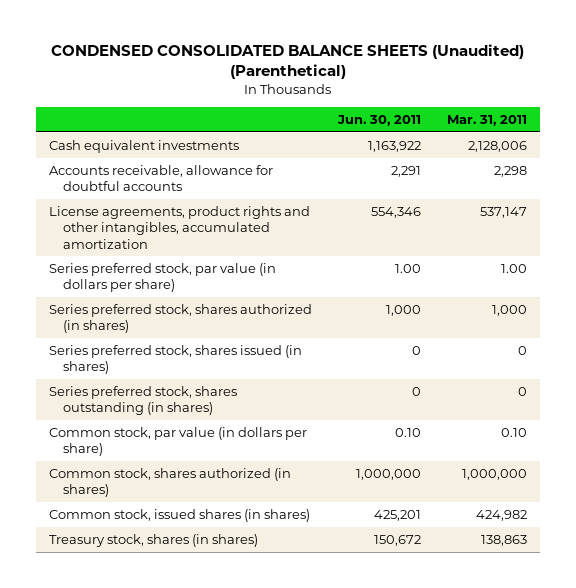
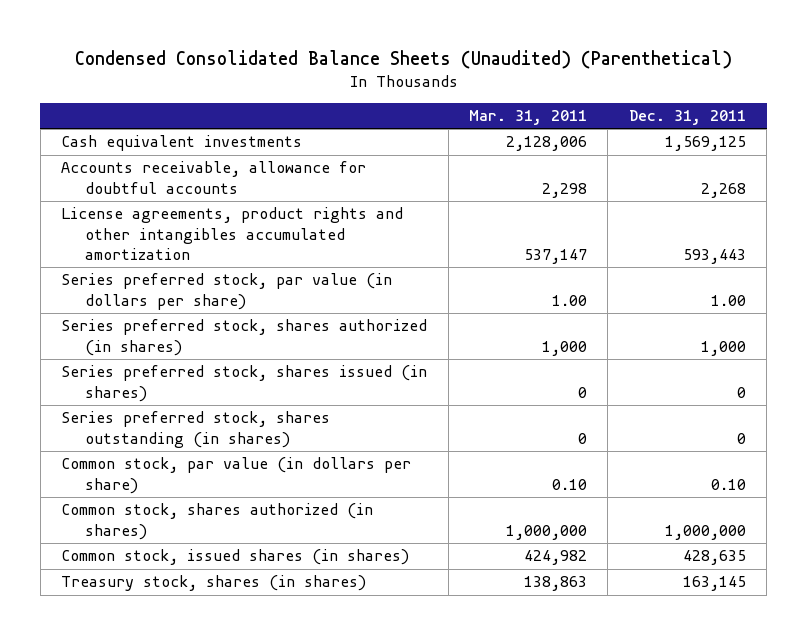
[50,44,524,80] CONDENSED CONSOLIDATED BALANCE SHEETS (Unaudited) (Parenthetical) -> [74,50,732,70] Condensed Consolidated Balance Sheets (Unaudited) (Parenthetical)
[336,115,421,127] Jun. 30, 2011 -> none
none -> [628,110,746,126] Dec. 31, 2011
[48,205,310,249] License agreements, product rights and other intangibles, accumulated amortization -> [61,207,404,261] License agreements, product rights and other intangibles accumulated amortization

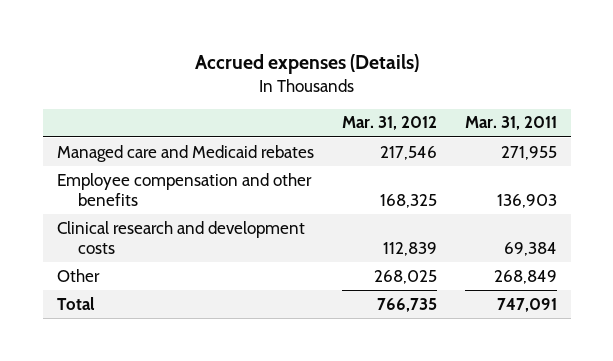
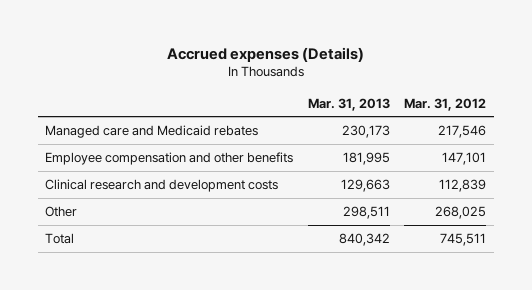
[464,116,557,131] Mar. 31, 2011 -> none
none -> [307,97,390,111] Mar. 31, 2013
[379,194,437,209] 168,325 -> [442,151,487,165] 147,101
[376,297,437,312] 766,735 -> [440,232,487,246] 745,511

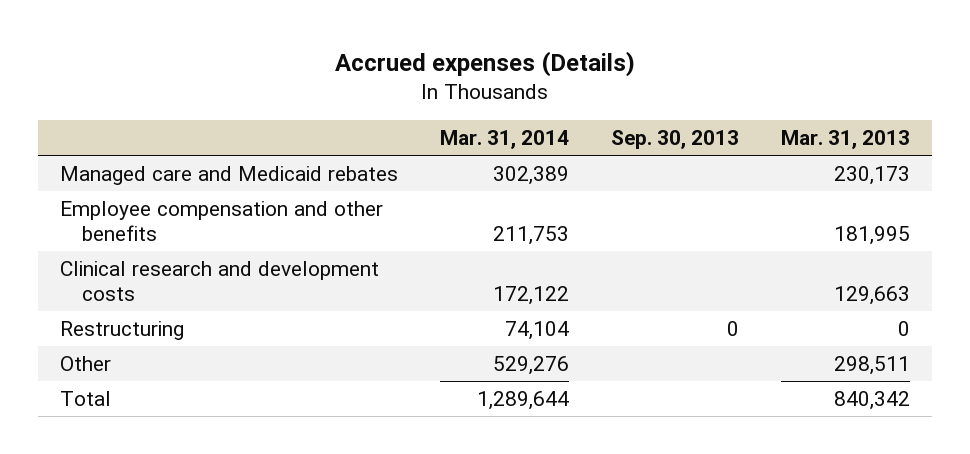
[404,97,487,111] Mar. 31, 2012 -> none
none -> [439,130,569,150] Mar. 31, 2014
none -> [611,130,740,150] Sep. 30, 2013
none -> [59,321,184,341] Restructuring

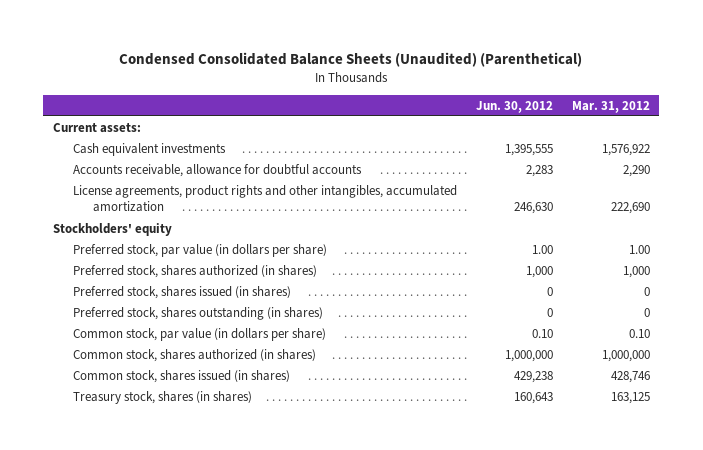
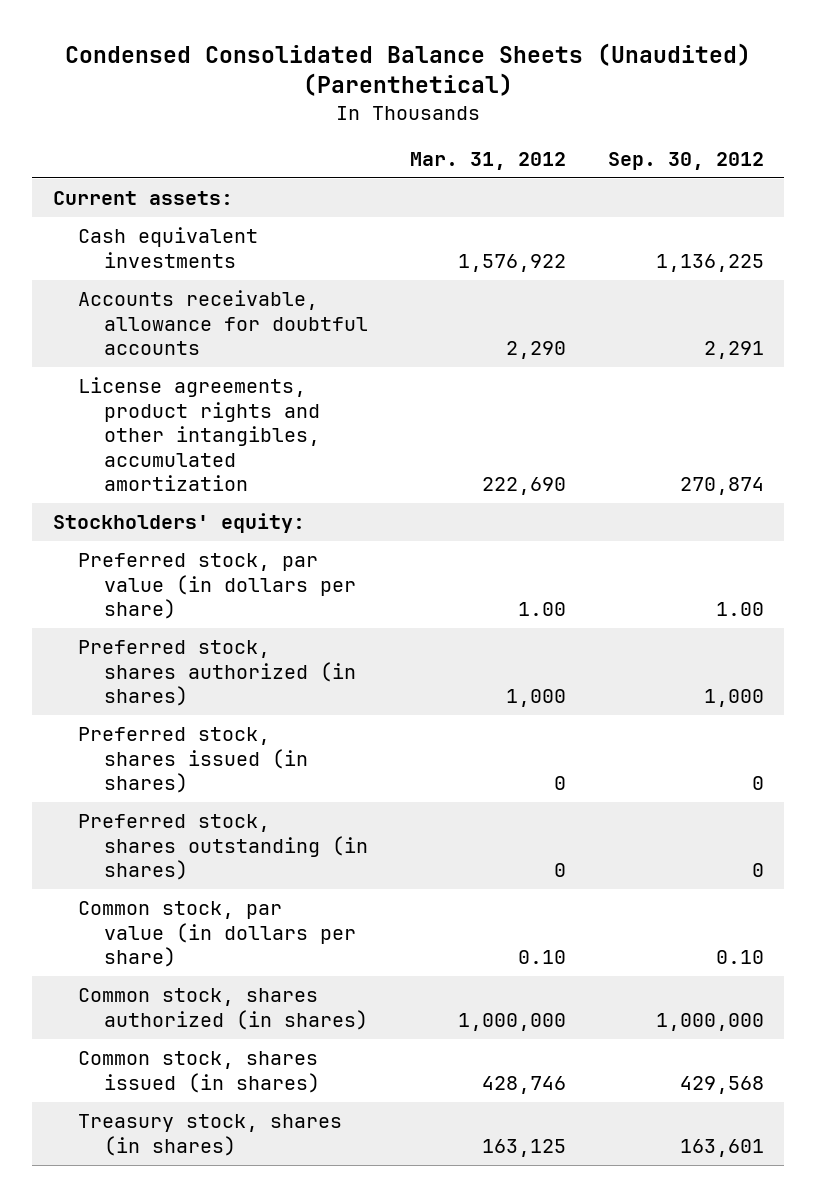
[475,100,553,113] Jun. 30, 2012 -> none
none -> [607,151,764,170] Sep. 30, 2012
[52,222,172,236] Stockholders' equity -> [52,513,305,534] Stockholders' equity:

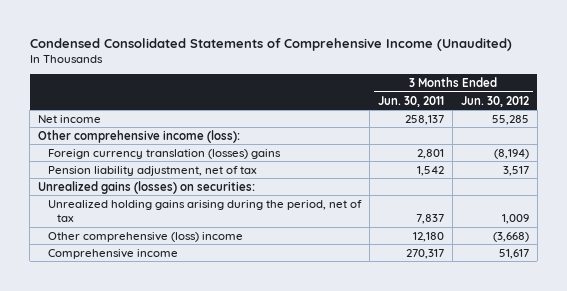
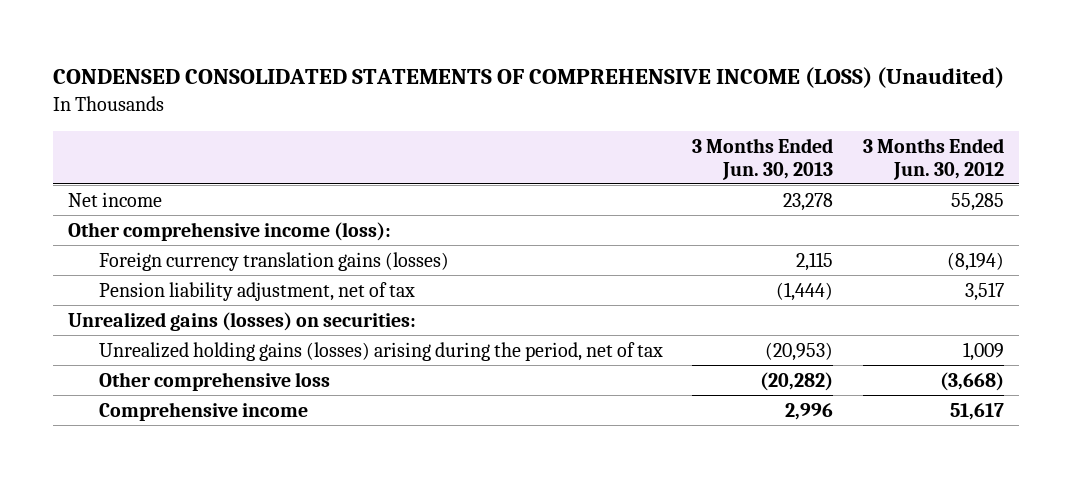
[29,37,512,51] Condensed Consolidated Statements of Comprehensive Income (Unaudited) -> [52,66,1004,88] CONDENSED CONSOLIDATED STATEMENTS OF COMPREHENSIVE INCOME (LOSS) (Unaudited)
[377,95,444,107] Jun. 30, 2011 -> none
none -> [692,137,834,180] 3 Months Ended Jun. 30, 2013
[47,148,281,159] Foreign currency translation (losses) gains -> [98,251,449,271] Foreign currency translation gains (losses)
[47,199,362,223] Unrealized holding gains arising during the period, net of tax -> [98,341,663,361] Unrealized holding gains (losses) arising during the period, net of tax
[47,231,243,242] Other comprehensive (loss) income -> [98,371,330,391] Other comprehensive loss

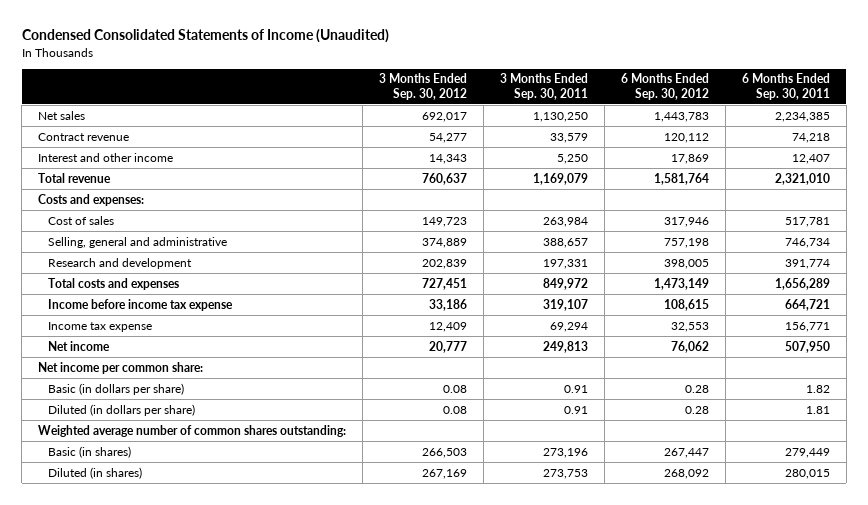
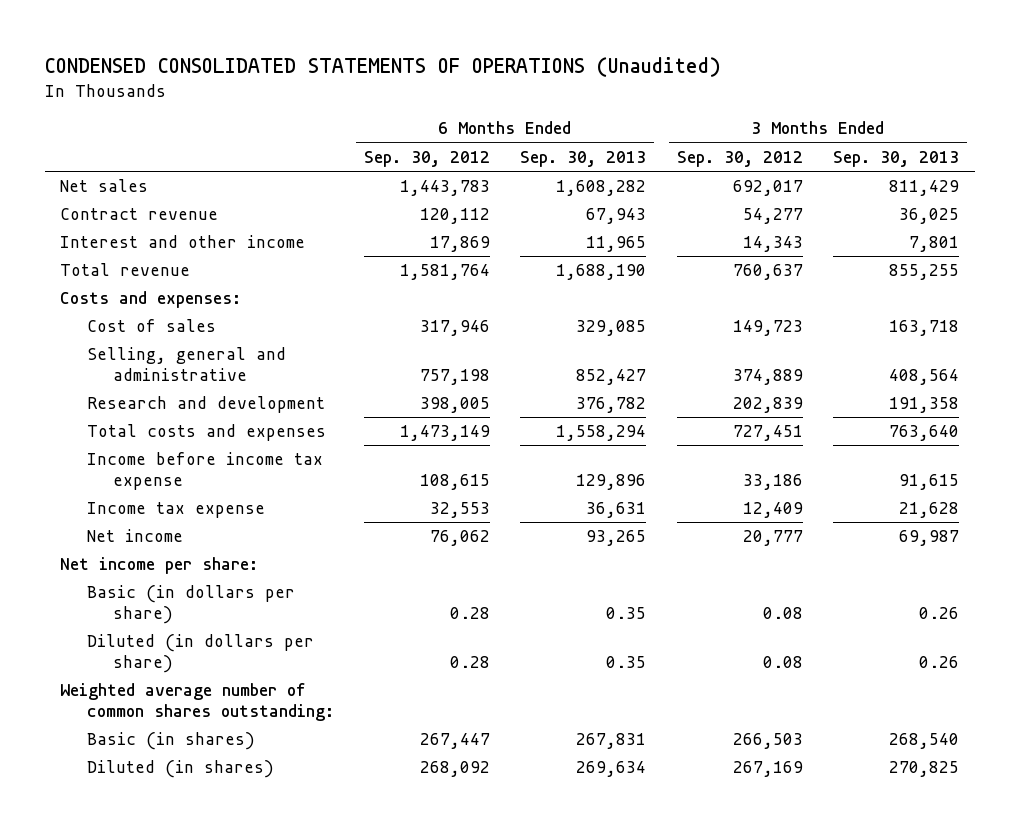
[21,29,389,44] Condensed Consolidated Statements of Income (Unaudited) -> [45,56,722,77] CONDENSED CONSOLIDATED STATEMENTS OF OPERATIONS (Unaudited)
[500,73,589,100] 3 Months Ended Sep. 30, 2011 -> none
[741,73,830,100] 6 Months Ended Sep. 30, 2011 -> none
none -> [520,150,647,167] Sep. 30, 2013
none -> [833,150,960,167] Sep. 30, 2013
[38,361,204,374] Net income per common share: -> [60,557,259,575] Net income per share:

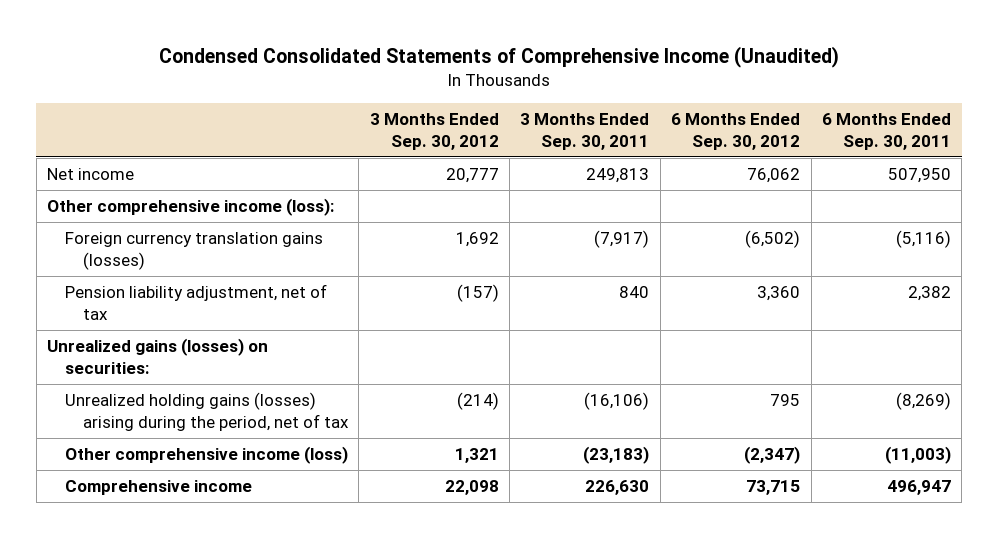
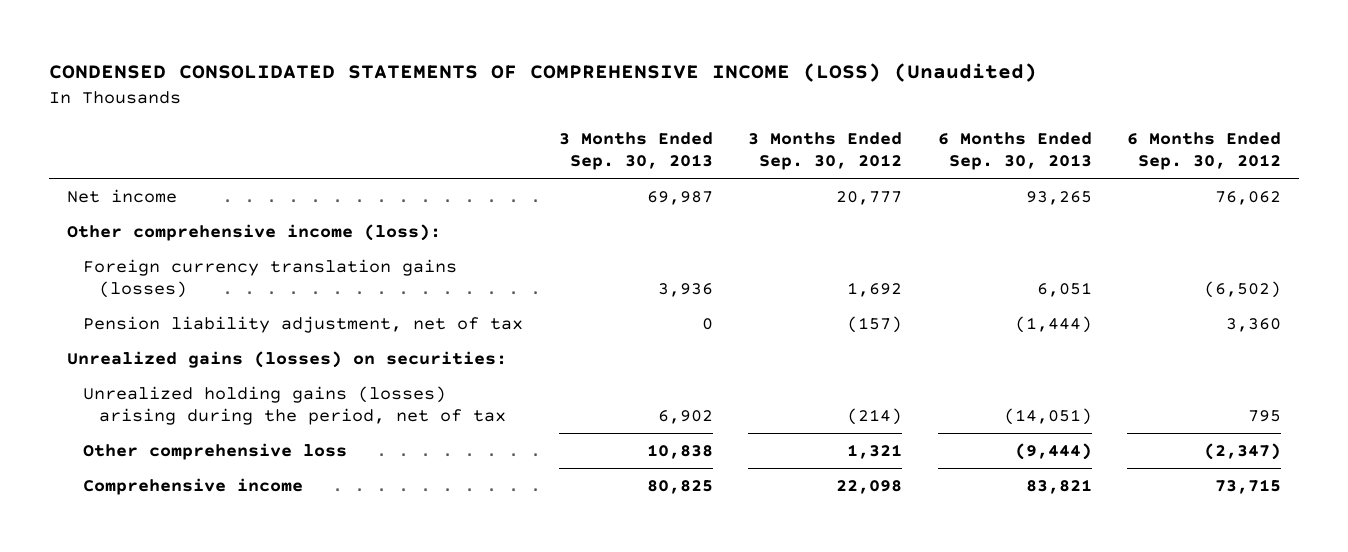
[159,45,840,68] Condensed Consolidated Statements of Comprehensive Income (Unaudited) -> [48,62,1037,82] CONDENSED CONSOLIDATED STATEMENTS OF COMPREHENSIVE INCOME (LOSS) (Unaudited)
[520,113,650,150] 3 Months Ended Sep. 30, 2011 -> none
[821,113,951,150] 6 Months Ended Sep. 30, 2011 -> none
none -> [558,132,713,170] 3 Months Ended Sep. 30, 2013
none -> [937,132,1092,170] 6 Months Ended Sep. 30, 2013
[65,446,349,465] Other comprehensive income (loss) -> [82,443,347,461] Other comprehensive loss

